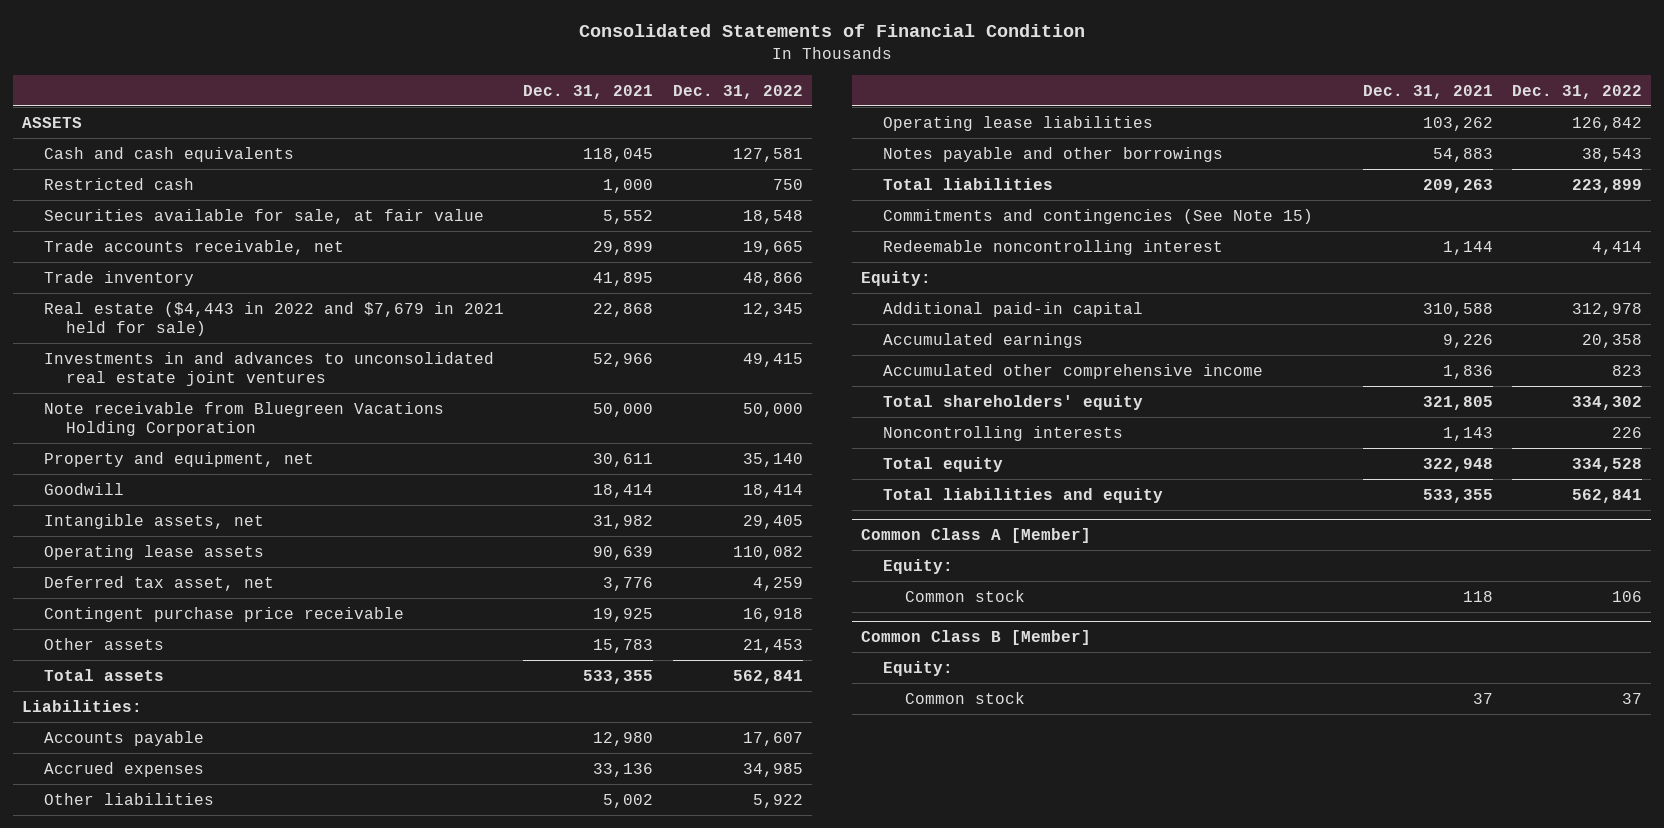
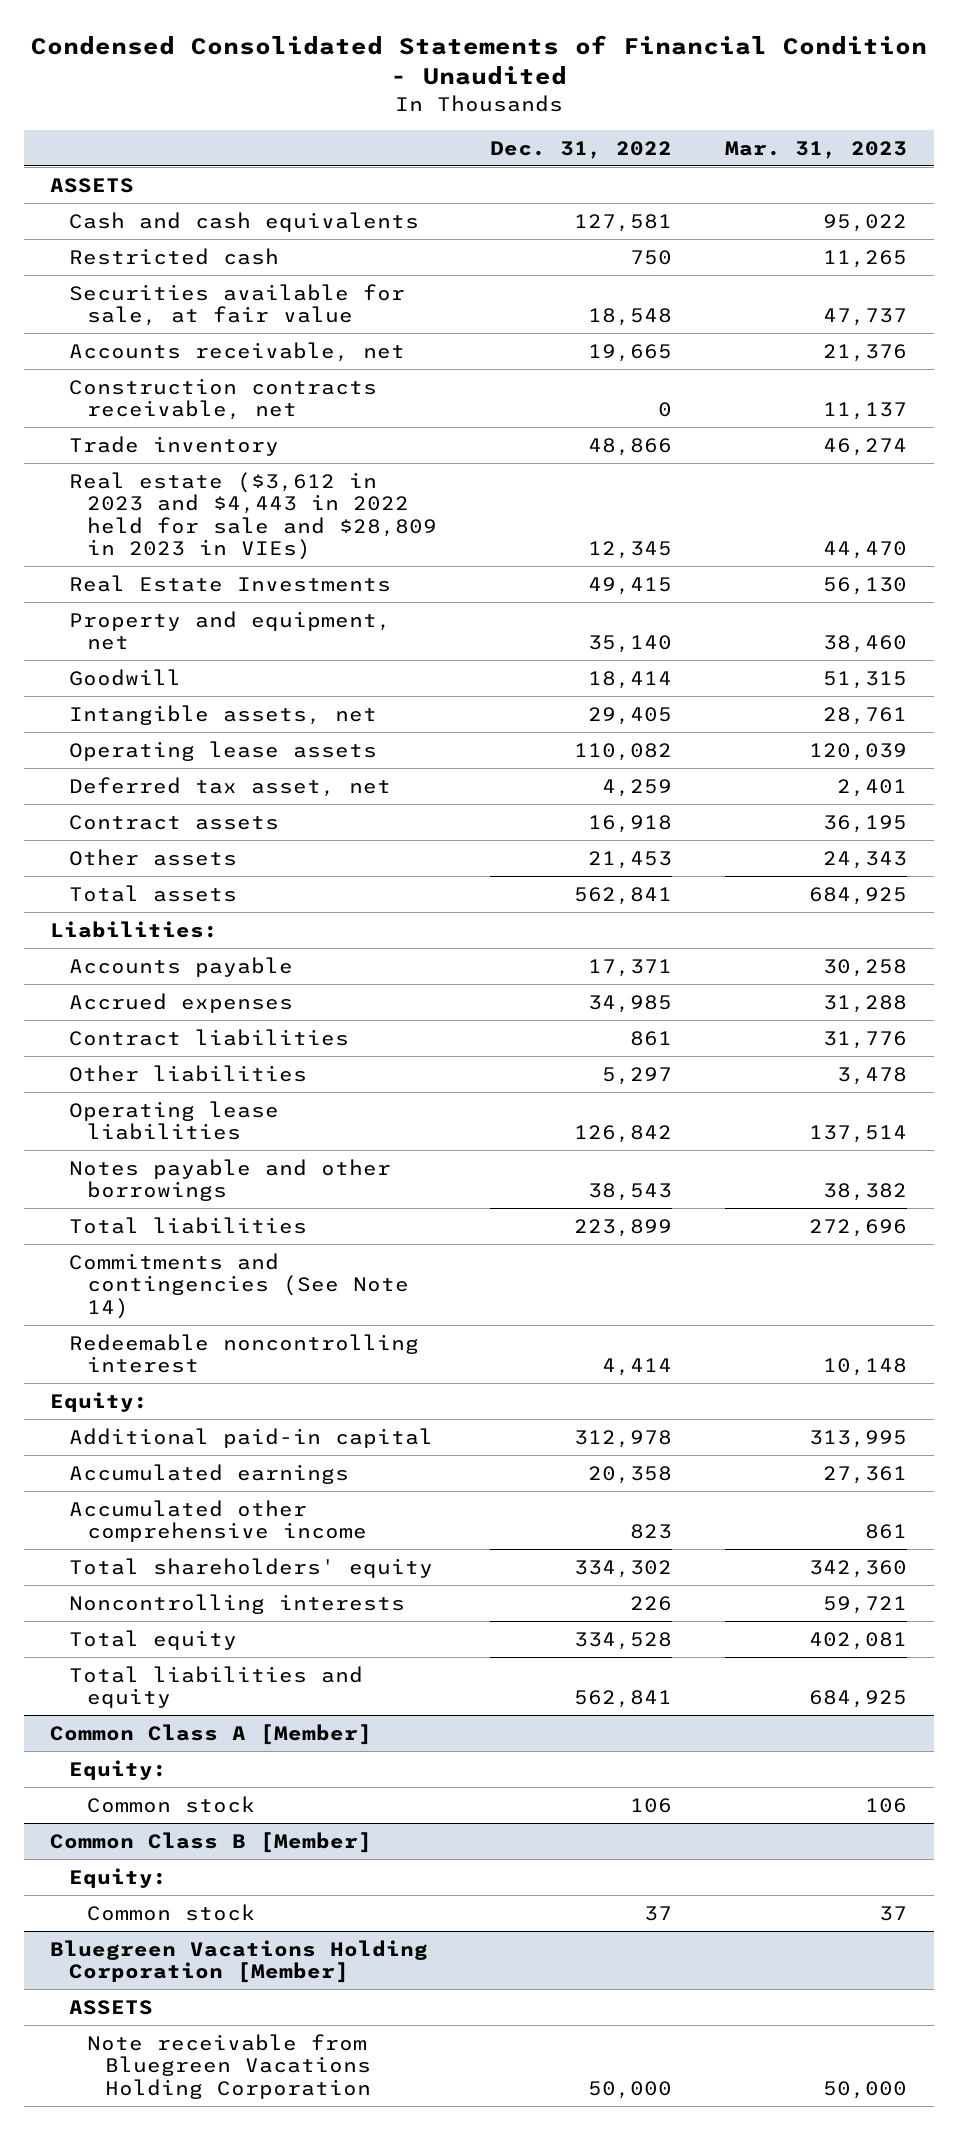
[579,24,1086,38] Consolidated Statements of Financial Condition -> [30,35,927,86] Condensed Consolidated Statements of Financial Condition - Unaudited
[523,84,654,99] Dec. 31, 2021 -> none
none -> [724,140,907,159] Mar. 31, 2023
[44,239,345,255] Trade accounts receivable, net -> [68,341,405,362] Accounts receivable, net
none -> [68,377,377,421] Construction contracts receivable, net
[44,401,445,436] Note receivable from Bluegreen Vacations Holding Corporation -> none
[44,301,505,336] Real estate ($4,443 in 2022 and $7,679 in 2021 held for sale) -> [68,471,437,560] Real estate ($3,612 in 2023 and $4,443 in 2022 held for sale and $28,809 in 2023 in VIEs)
[44,351,495,386] Investments in and advances to unconsolidated real estate joint ventures -> [68,574,391,592] Real Estate Investments
[44,606,405,622] Contingent purchase price receivable -> [68,814,279,830] Contract assets
[742,731,803,746] 17,607 -> [587,958,672,977] 17,371
none -> [68,1028,349,1046] Contract liabilities
[752,793,803,808] 5,922 -> [601,1066,672,1085] 5,297
[883,208,1314,224] Commitments and contingencies (See Note 15) -> [68,1252,409,1319] Commitments and contingencies (See Note 14)
none -> [50,1939,429,1984] Bluegreen Vacations Holding Corporation [Member]
none -> [68,1999,153,2015] ASSETS
none -> [86,2033,372,2099] Note receivable from Bluegreen Vacations Holding Corporation

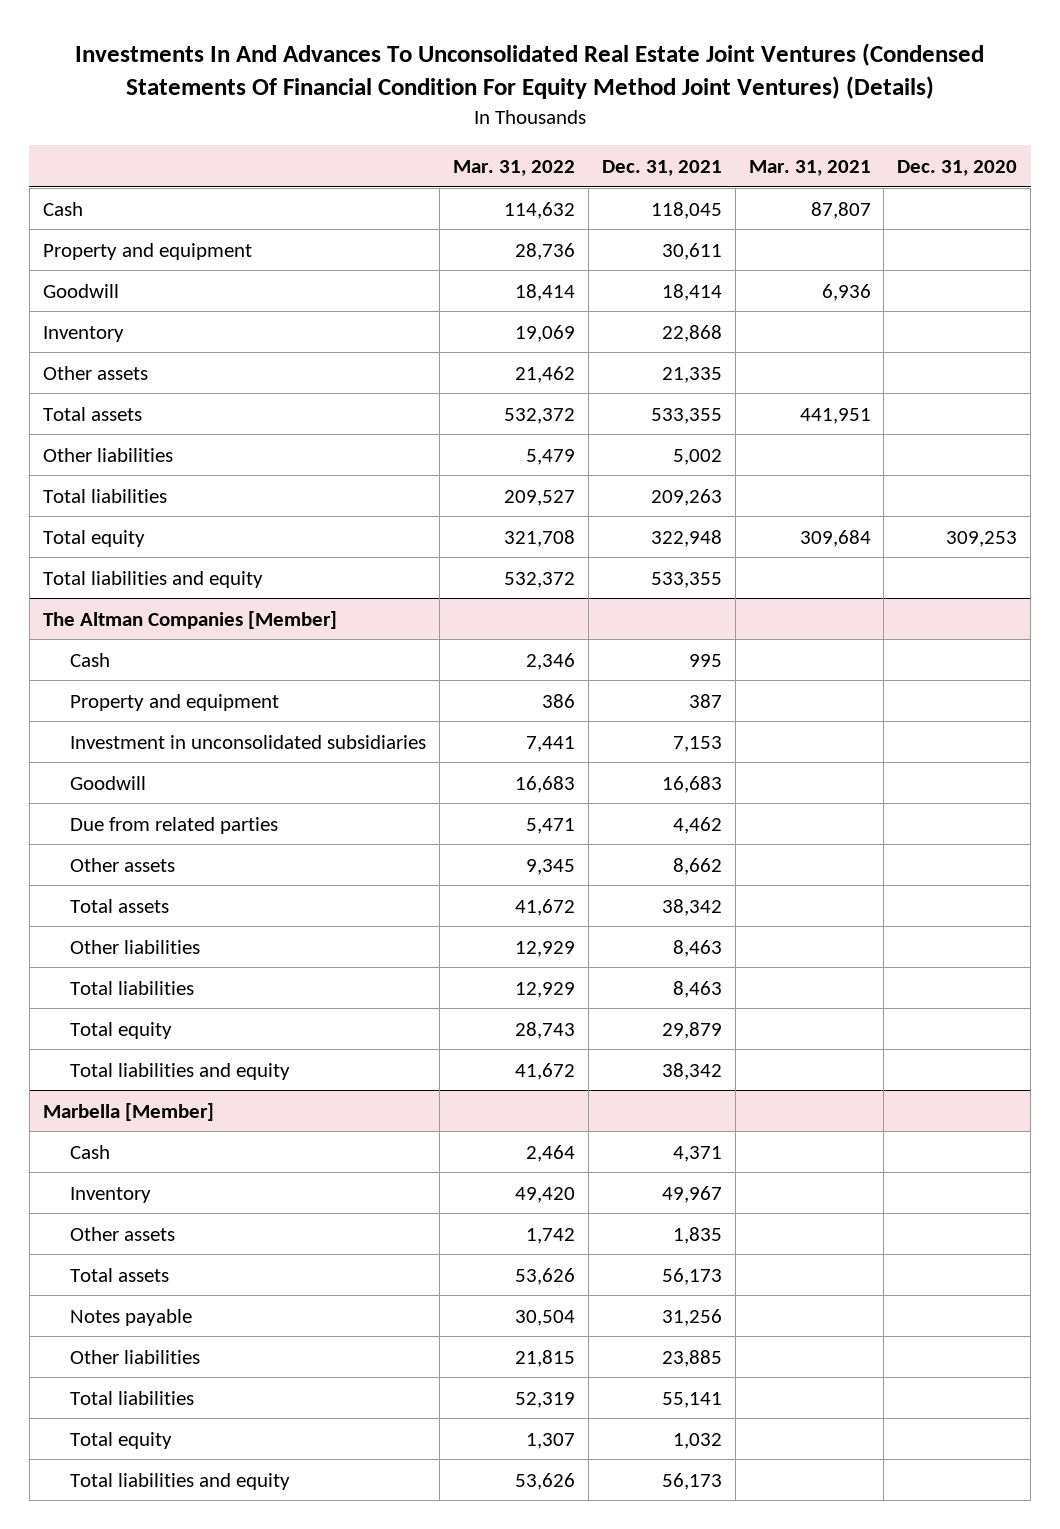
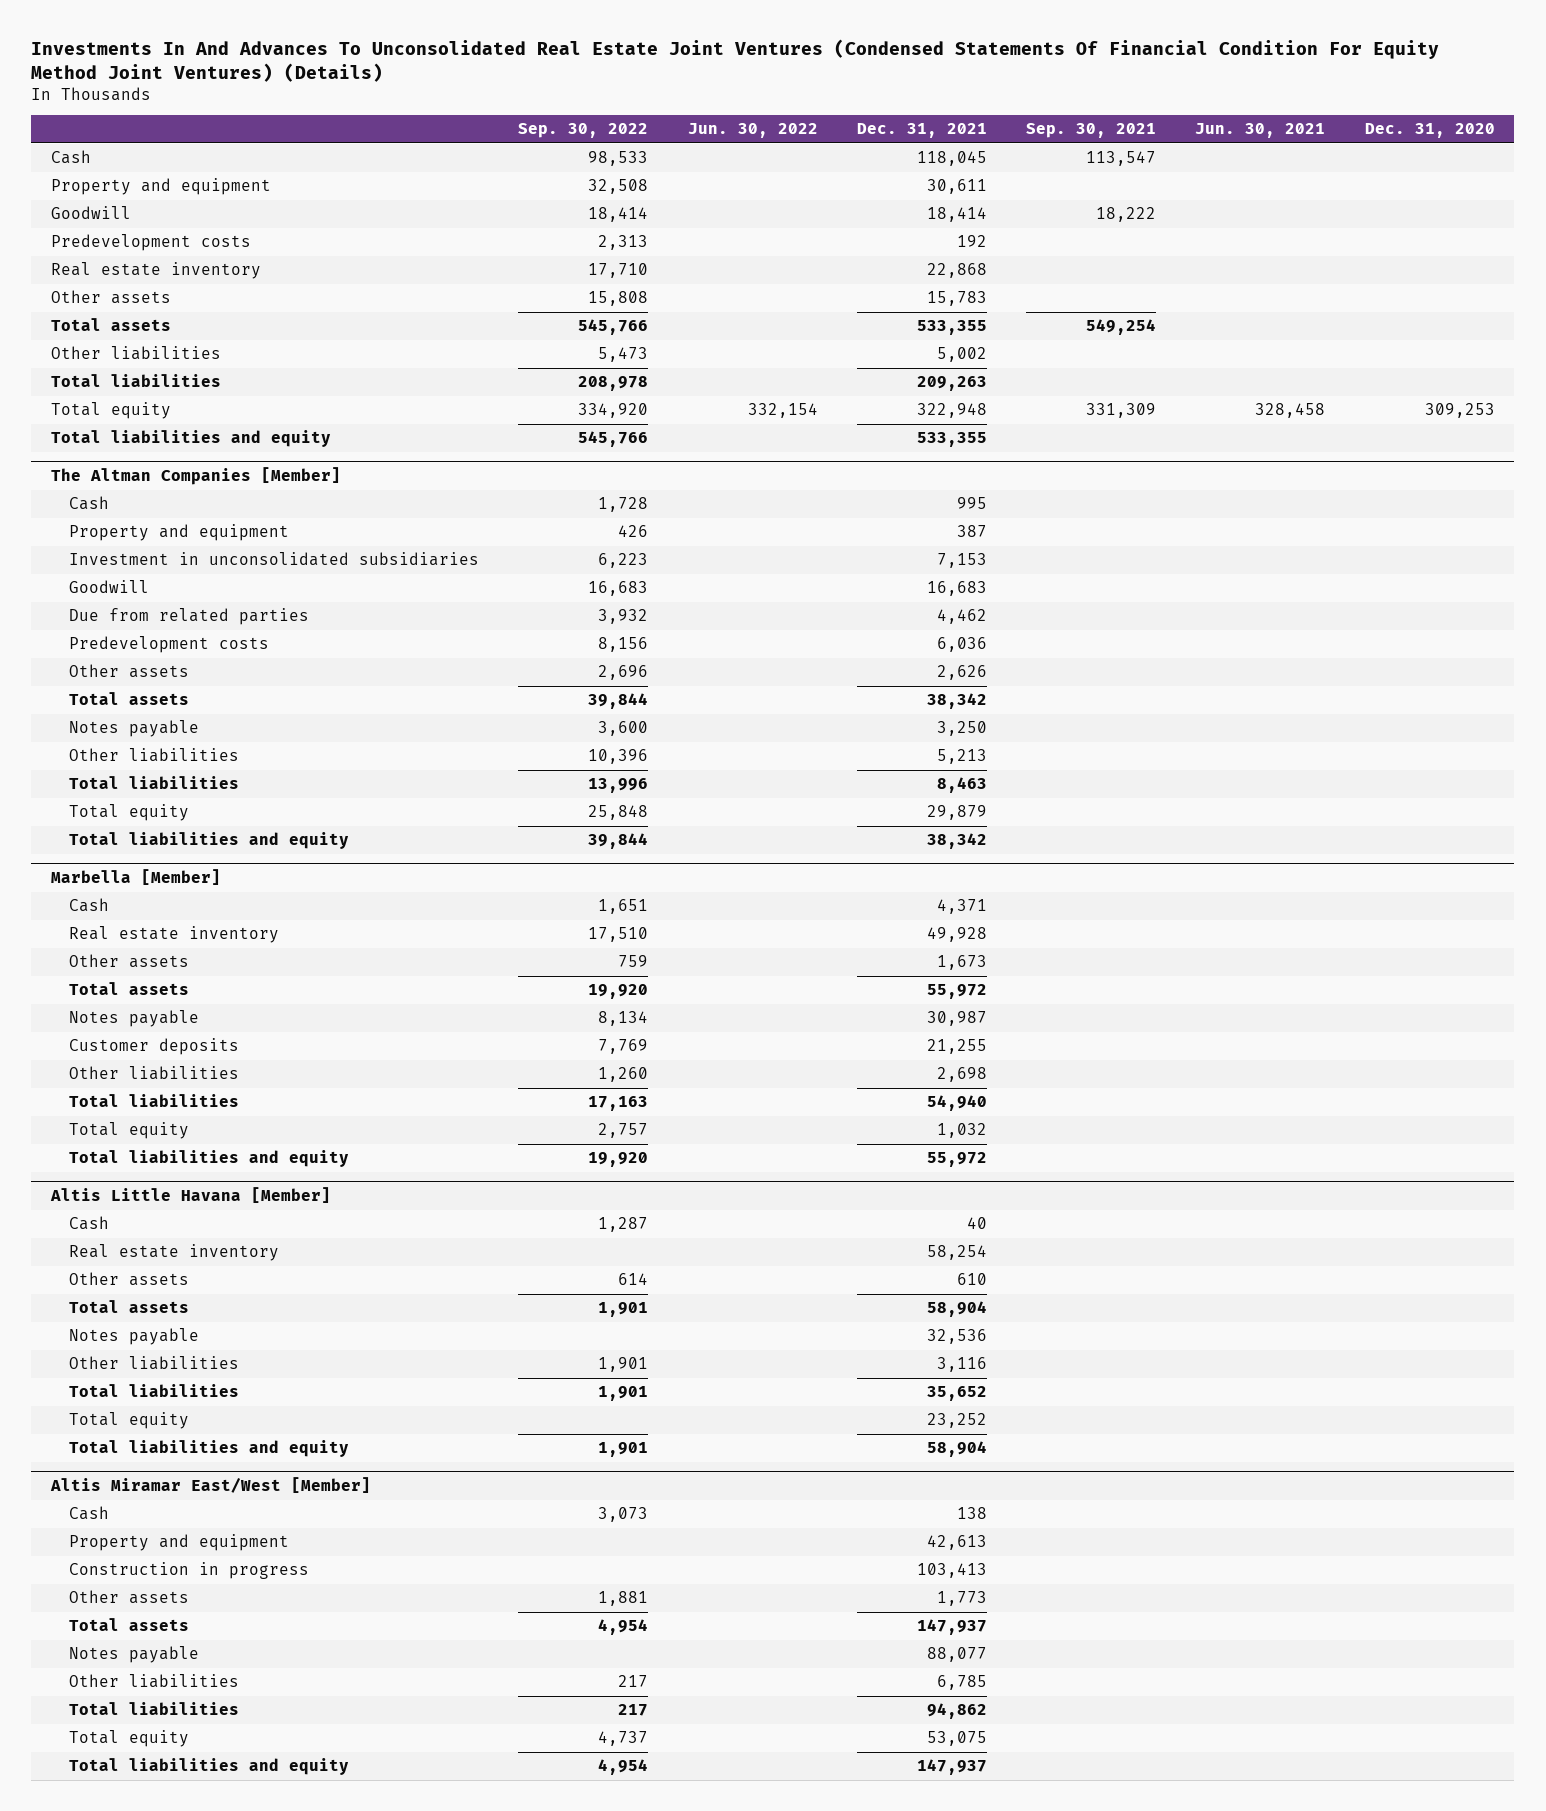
[452,159,575,176] Mar. 31, 2022 -> none
[748,159,871,176] Mar. 31, 2021 -> none
none -> [518,123,649,139] Sep. 30, 2022
none -> [687,123,818,139] Jun. 30, 2022
none -> [1026,123,1157,139] Sep. 30, 2021
none -> [1195,123,1326,139] Jun. 30, 2021
none -> [50,234,251,252] Predevelopment costs
[42,325,124,342] Inventory -> [50,262,261,280] Real estate inventory
[661,366,722,383] 21,335 -> [926,291,987,307] 15,783
none -> [68,636,269,654] Predevelopment costs
[672,857,722,875] 8,662 -> [936,665,987,681] 2,626
none -> [68,720,199,738] Notes payable
[672,939,722,957] 8,463 -> [936,749,987,765] 5,213
[69,1186,151,1203] Inventory -> [68,926,279,944] Real estate inventory
[661,1185,722,1203] 49,967 -> [926,927,987,943] 49,928
[672,1226,722,1244] 1,835 -> [936,955,987,971] 1,673
[661,1267,722,1285] 56,173 -> [926,984,987,1000] 55,972
[661,1308,722,1326] 31,256 -> [926,1011,987,1027] 30,987
none -> [68,1038,239,1056] Customer deposits
[661,1349,722,1367] 23,885 -> [936,1067,987,1083] 2,698
[661,1391,722,1408] 55,141 -> [926,1095,987,1112] 54,940
[661,1472,722,1490] 56,173 -> [926,1152,987,1168] 55,972
none -> [49,1187,331,1204] Altis Little Havana [Member]
none -> [68,1216,109,1231] Cash
none -> [68,1244,279,1262] Real estate inventory
none -> [68,1272,189,1287] Other assets
none -> [68,1300,189,1314] Total assets
none -> [68,1328,199,1346] Notes payable
none -> [68,1356,239,1371] Other liabilities
none -> [68,1384,239,1398] Total liabilities
none -> [68,1412,189,1430] Total equity
none -> [68,1440,349,1458] Total liabilities and equity
none -> [49,1477,371,1494] Altis Miramar East/West [Member]
none -> [68,1506,109,1521] Cash
none -> [68,1534,289,1552] Property and equipment
none -> [68,1562,309,1580] Construction in progress
none -> [68,1590,189,1605] Other assets
none -> [68,1618,189,1632] Total assets
none -> [68,1646,199,1664] Notes payable
none -> [68,1674,239,1689] Other liabilities
none -> [68,1702,239,1716] Total liabilities
none -> [68,1730,189,1748] Total equity
none -> [68,1758,349,1776] Total liabilities and equity

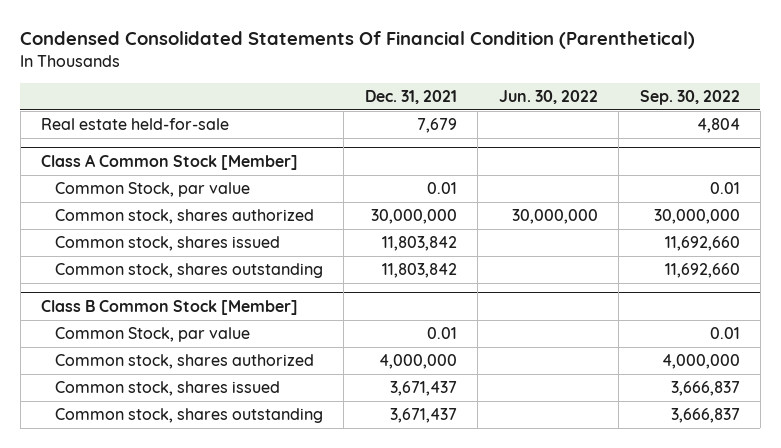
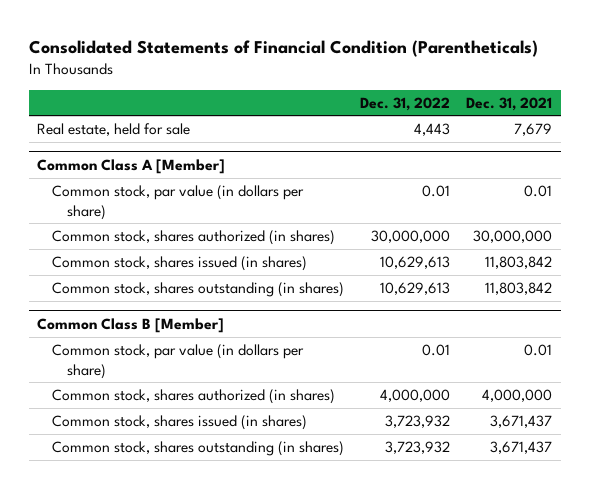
[20,31,696,50] Condensed Consolidated Statements Of Financial Condition (Parenthetical) -> [28,39,538,57] Consolidated Statements of Financial Condition (Parentheticals)
[498,90,598,105] Jun. 30, 2022 -> none
[639,90,740,106] Sep. 30, 2022 -> none
none -> [360,96,451,111] Dec. 31, 2022
[41,118,230,131] Real estate held-for-sale -> [36,123,190,137] Real estate, held for sale
[41,154,299,171] Class A Common Stock [Member] -> [36,158,225,174] Common Class A [Member]
[54,182,250,198] Common Stock, par value -> [51,185,304,220] Common stock, par value (in dollars per share)
[54,209,314,225] Common stock, shares authorized -> [51,230,335,246] Common stock, shares authorized (in shares)
[54,236,280,252] Common stock, shares issued -> [51,256,307,272] Common stock, shares issued (in shares)
[54,263,323,279] Common stock, shares outstanding -> [51,282,344,298] Common stock, shares outstanding (in shares)
[41,300,299,316] Class B Common Stock [Member] -> [36,317,224,333] Common Class B [Member]
[54,327,250,343] Common Stock, par value -> [51,344,304,379] Common stock, par value (in dollars per share)
[54,354,314,370] Common stock, shares authorized -> [51,389,335,405] Common stock, shares authorized (in shares)
[54,381,280,397] Common stock, shares issued -> [51,415,307,431] Common stock, shares issued (in shares)
[54,408,323,424] Common stock, shares outstanding -> [51,441,344,457] Common stock, shares outstanding (in shares)

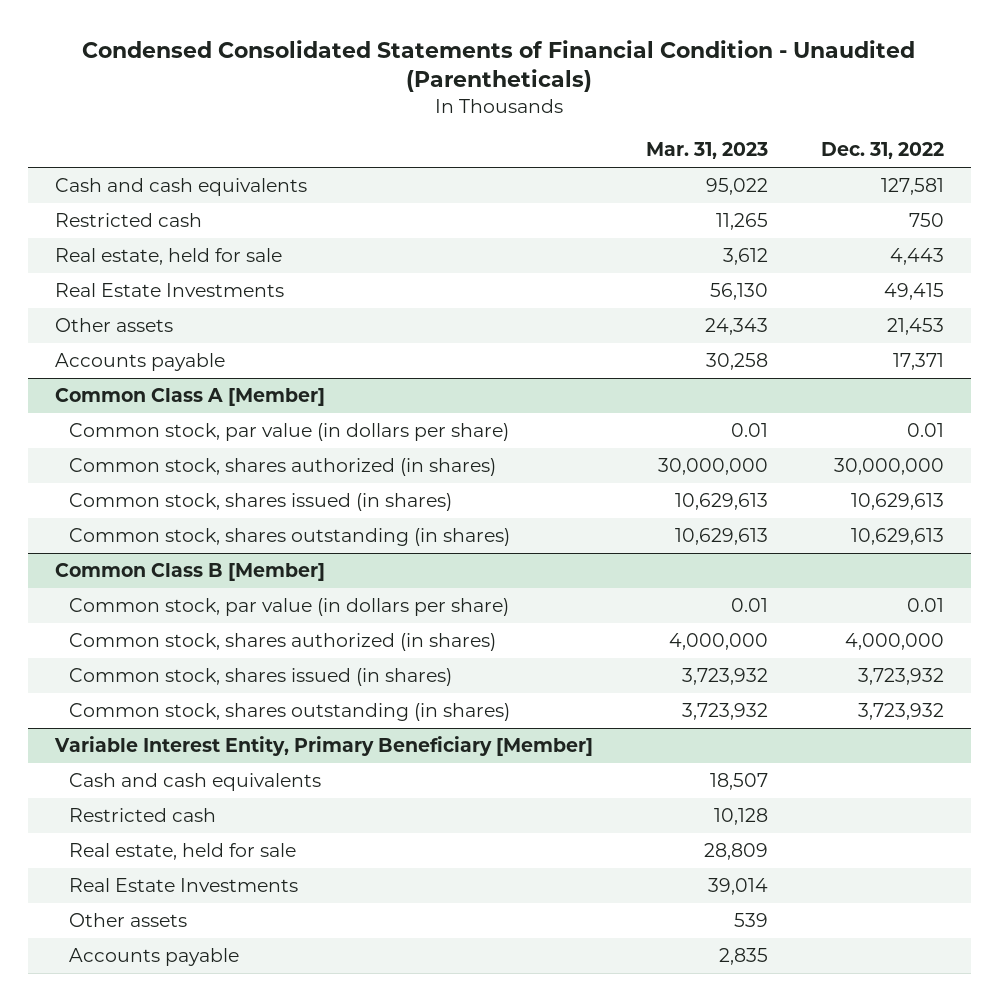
[28,39,538,57] Consolidated Statements of Financial Condition (Parentheticals) -> [82,39,916,93] Condensed Consolidated Statements of Financial Condition - Unaudited (Parentheticals)
[466,96,553,111] Dec. 31, 2021 -> none
none -> [645,142,768,160] Mar. 31, 2023
none -> [54,178,307,197] Cash and cash equivalents
none -> [54,213,202,228] Restricted cash
none -> [54,283,284,298] Real Estate Investments
none -> [54,318,173,333] Other assets
none -> [54,353,225,372] Accounts payable
none -> [53,736,593,757] Variable Interest Entity, Primary Beneficiary [Member]
none -> [68,773,321,792] Cash and cash equivalents
none -> [68,808,216,823] Restricted cash
none -> [68,843,296,861] Real estate, held for sale
none -> [68,878,298,893] Real Estate Investments
none -> [68,913,187,928] Other assets
none -> [68,948,239,967] Accounts payable

